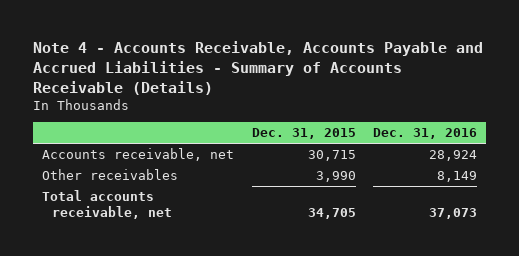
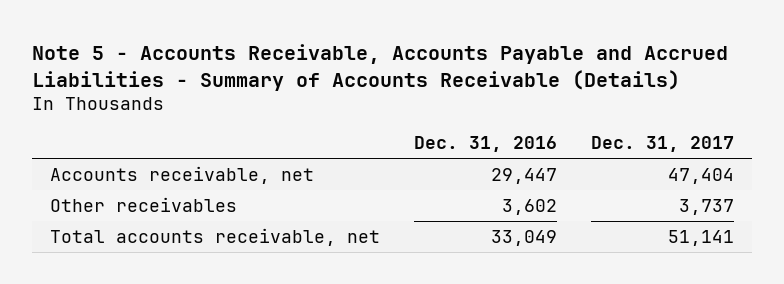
[33,41,484,95] Note 4 - Accounts Receivable, Accounts Payable and Accrued Liabilities - Summary of Accounts Receivable (Details) -> [32,43,729,91] Note 5 - Accounts Receivable, Accounts Payable and Accrued Liabilities - Summary of Accounts Receivable (Details)
[251,128,356,140] Dec. 31, 2015 -> none
none -> [591,136,735,153] Dec. 31, 2017
[429,150,478,162] 28,924 -> [490,167,557,184] 29,447
[437,171,478,183] 8,149 -> [501,198,557,215] 3,602
[429,208,478,220] 37,073 -> [490,229,557,246] 33,049

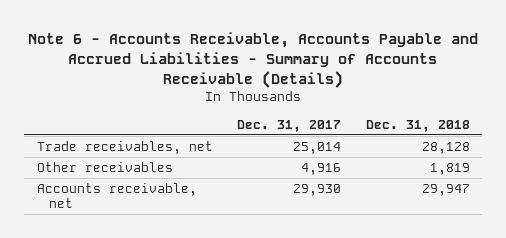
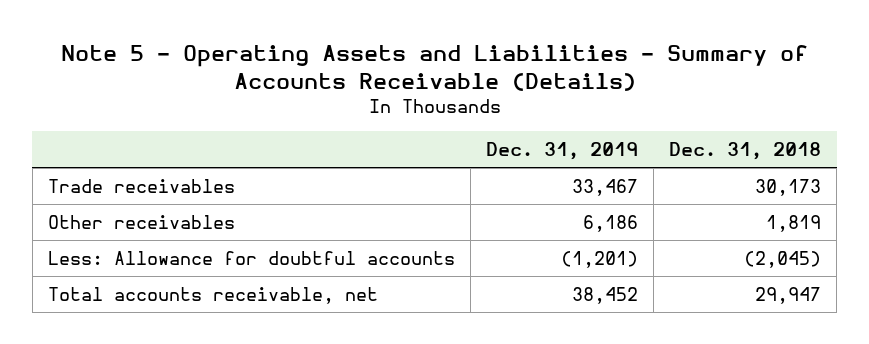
[28,32,479,88] Note 6 - Accounts Receivable, Accounts Payable and Accrued Liabilities - Summary of Accounts Receivable (Details) -> [60,44,808,91] Note 5 - Operating Assets and Liabilities - Summary of Accounts Receivable (Details)
[237,119,342,132] Dec. 31, 2017 -> none
none -> [486,142,639,161] Dec. 31, 2019
[36,141,213,155] Trade receivables, net -> [47,178,235,193] Trade receivables
[421,142,470,155] 28,128 -> [755,178,822,196] 30,173
none -> [47,250,455,265] Less: Allowance for doubtful accounts
[36,183,197,208] Accounts receivable, net -> [47,286,378,304] Total accounts receivable, net

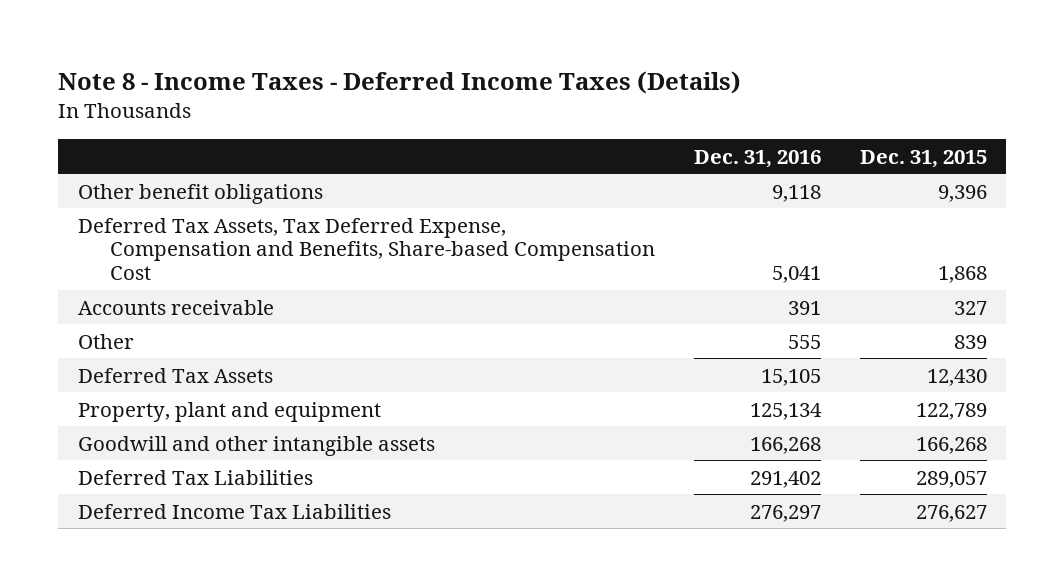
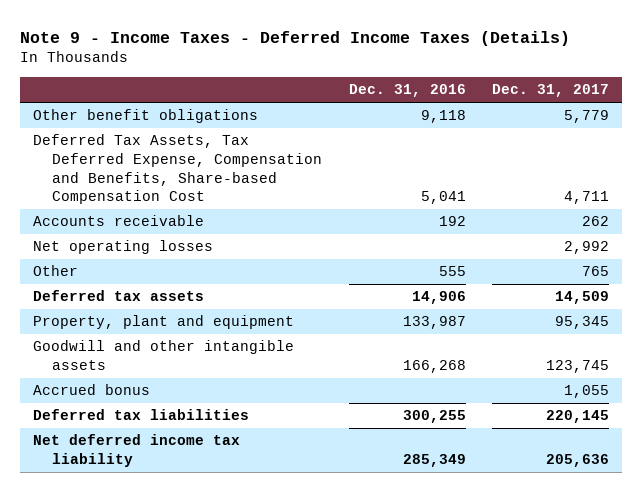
[58,71,742,95] Note 8 - Income Taxes - Deferred Income Taxes (Details) -> [20,30,571,46] Note 9 - Income Taxes - Deferred Income Taxes (Details)
[859,149,987,168] Dec. 31, 2015 -> none
none -> [491,84,609,98] Dec. 31, 2017
[787,300,821,315] 391 -> [438,216,466,227] 192
none -> [33,240,214,255] Net operating losses
[77,367,273,383] Deferred Tax Assets -> [33,290,205,302] Deferred tax assets
[760,368,821,386] 15,105 -> [411,291,466,305] 14,906
[749,402,822,420] 125,134 -> [402,316,466,330] 133,987
none -> [33,384,151,396] Accrued bonus
[77,469,313,485] Deferred Tax Liabilities -> [33,409,250,421] Deferred tax liabilities
[749,470,821,488] 291,402 -> [402,410,466,424] 300,255
[77,503,391,519] Deferred Income Tax Liabilities -> [33,434,241,467] Net deferred income tax liability
[749,504,821,522] 276,297 -> [402,453,466,467] 285,349

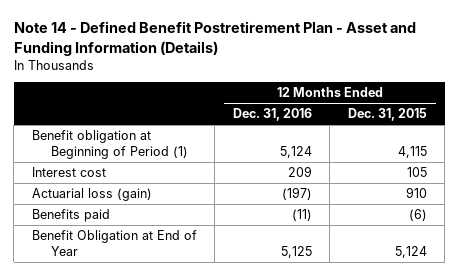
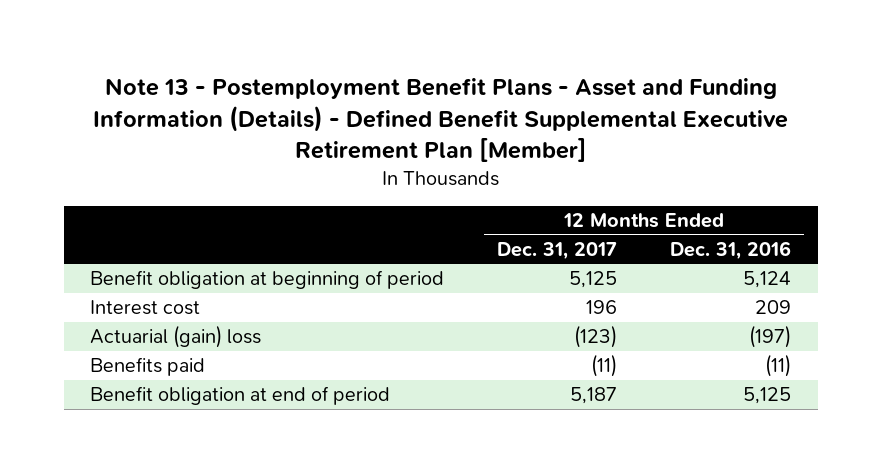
[13,21,416,56] Note 14 - Defined Benefit Postretirement Plan - Asset and Funding Information (Details) -> [92,78,788,162] Note 13 - Postemployment Benefit Plans - Asset and Funding Information (Details) - Defined Benefit Supplemental Executive Retirement Plan [Member]
[347,108,427,122] Dec. 31, 2015 -> none
none -> [497,241,618,260] Dec. 31, 2017
[31,130,188,160] Benefit obligation at Beginning of Period (1) -> [90,270,445,290] Benefit obligation at beginning of period
[31,188,152,202] Actuarial loss (gain) -> [90,325,262,349] Actuarial (gain) loss
[31,230,197,257] Benefit Obligation at End of Year -> [90,386,391,406] Benefit obligation at end of period

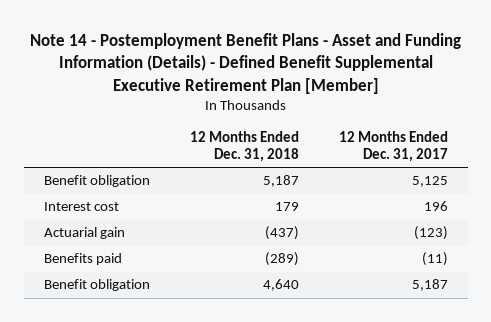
[92,78,788,162] Note 13 - Postemployment Benefit Plans - Asset and Funding Information (Details) - Defined Benefit Supplemental Executive Retirement Plan [Member] -> [29,32,461,94] Note 14 - Postemployment Benefit Plans - Asset and Funding Information (Details) - Defined Benefit Supplemental Executive Retirement Plan [Member]
[670,240,792,260] Dec. 31, 2016 -> none
none -> [189,131,299,162] 12 Months Ended Dec. 31, 2018
[90,270,445,290] Benefit obligation at beginning of period -> [43,175,150,188] Benefit obligation
[90,325,262,349] Actuarial (gain) loss -> [43,227,125,240] Actuarial gain
[90,386,391,406] Benefit obligation at end of period -> [43,279,150,292] Benefit obligation

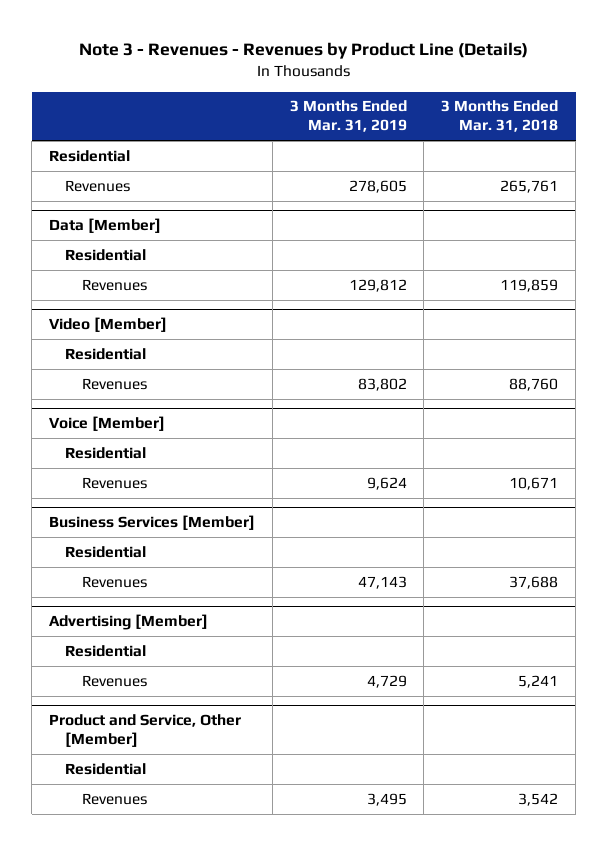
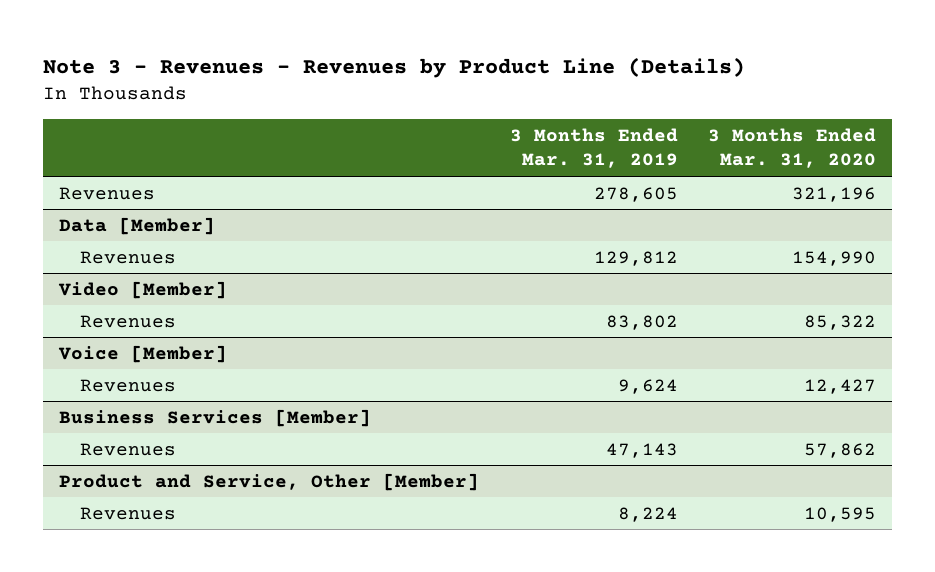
[441,100,559,133] 3 Months Ended Mar. 31, 2018 -> none
none -> [708,127,877,169] 3 Months Ended Mar. 31, 2020
[48,149,130,162] Residential -> none
[65,248,147,261] Residential -> none
[65,347,147,360] Residential -> none
[65,446,147,459] Residential -> none
[65,545,147,558] Residential -> none
[48,614,208,631] Advertising [Member] -> none
[65,644,147,657] Residential -> none
[81,674,147,687] Revenues -> none
[65,762,147,775] Residential -> none
[366,792,407,806] 3,495 -> [617,506,678,522] 8,224

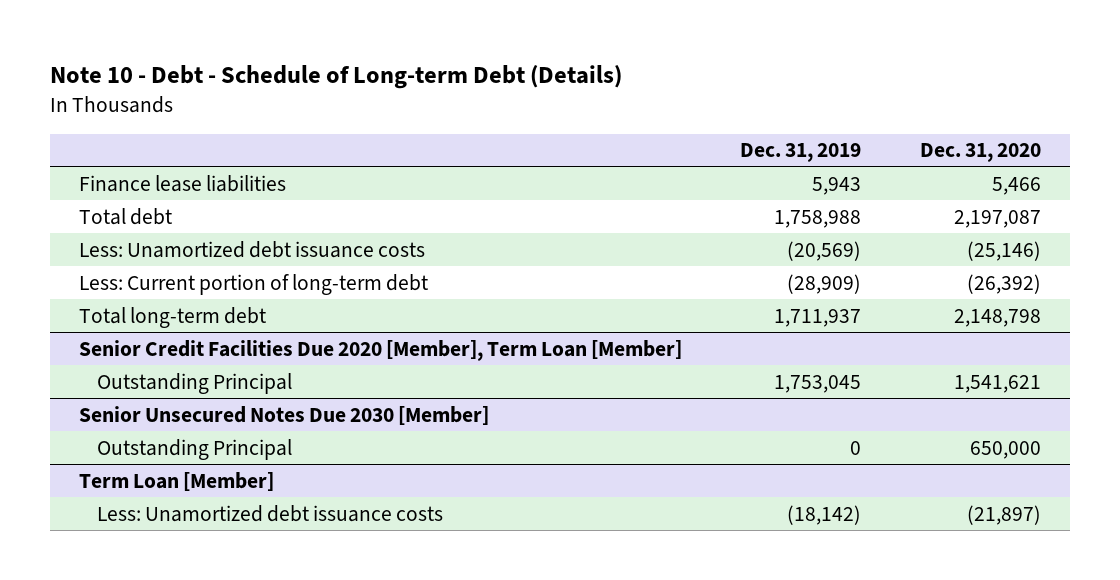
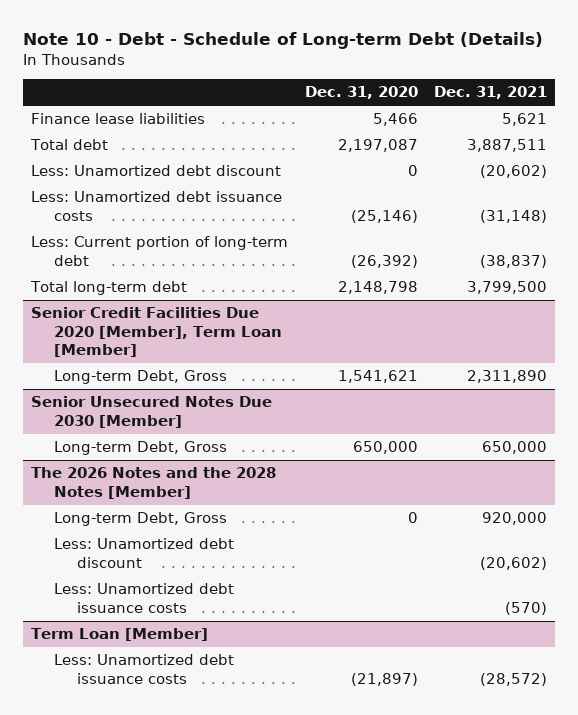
[740,143,862,163] Dec. 31, 2019 -> none
none -> [433,86,547,100] Dec. 31, 2021
none -> [31,165,282,177] Less: Unamortized debt discount
[97,372,293,394] Outstanding Principal -> [54,370,228,385] Long-term Debt, Gross
[97,438,293,460] Outstanding Principal -> [54,441,228,456] Long-term Debt, Gross
none -> [31,467,277,499] The 2026 Notes and the 2028 Notes [Member]
none -> [54,512,228,527] Long-term Debt, Gross
none -> [54,538,235,568] Less: Unamortized debt discount
none -> [54,583,235,613] Less: Unamortized debt issuance costs

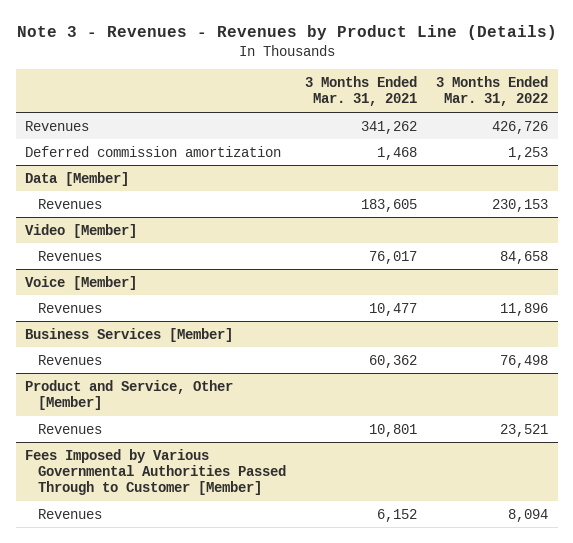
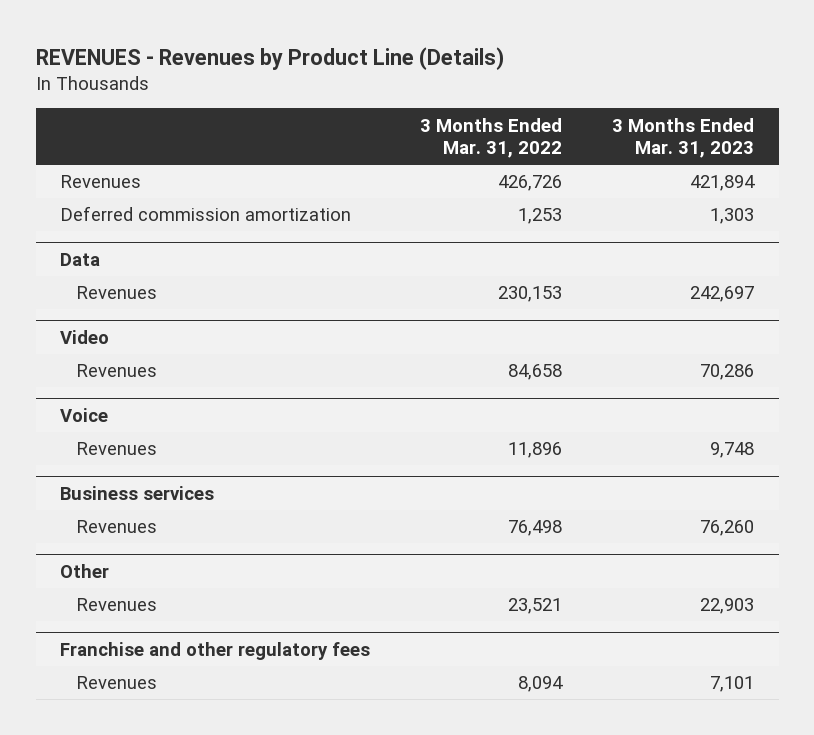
[16,24,557,40] Note 3 - Revenues - Revenues by Product Line (Details) -> [35,46,504,70] REVENUES - Revenues by Product Line (Details)
[305,76,418,107] 3 Months Ended Mar. 31, 2021 -> none
none -> [611,117,754,159] 3 Months Ended Mar. 31, 2023
[25,171,130,186] Data [Member] -> [60,252,101,266] Data
[25,223,138,238] Video [Member] -> [60,329,110,344] Video
[25,275,138,290] Voice [Member] -> [60,407,109,422] Voice
[25,327,234,342] Business Services [Member] -> [60,485,215,500] Business services
[25,379,234,411] Product and Service, Other [Member] -> [60,563,110,578] Other
[25,448,287,496] Fees Imposed by Various Governmental Authorities Passed Through to Customer [Member] -> [60,641,371,660] Franchise and other regulatory fees

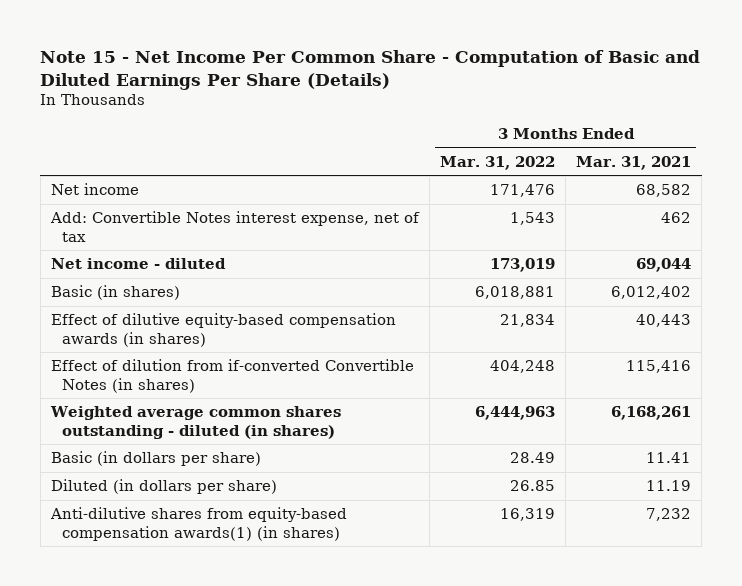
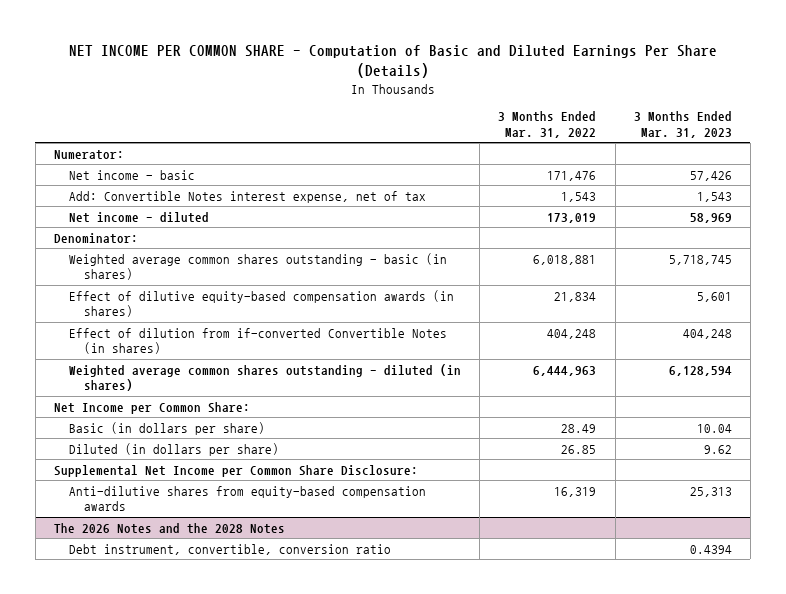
[40,49,701,90] Note 15 - Net Income Per Common Share - Computation of Basic and Diluted Earnings Per Share (Details) -> [68,45,717,79] NET INCOME PER COMMON SHARE - Computation of Basic and Diluted Earnings Per Share (Details)
[576,155,692,170] Mar. 31, 2021 -> none
none -> [633,111,732,138] 3 Months Ended Mar. 31, 2023
none -> [53,149,124,160] Numerator:
[50,183,139,196] Net income -> [69,169,196,180] Net income - basic
none -> [53,232,138,244] Denominator:
[50,285,180,301] Basic (in shares) -> [69,252,448,281] Weighted average common shares outstanding - basic (in shares)
none -> [53,401,250,414] Net Income per Common Share:
none -> [53,464,418,477] Supplemental Net Income per Common Share Disclosure:
[49,507,347,541] Anti-dilutive shares from equity-based compensation awards(1) (in shares) -> [69,485,427,512] Anti-dilutive shares from equity-based compensation awards
none -> [53,522,285,534] The 2026 Notes and the 2028 Notes
none -> [69,543,392,555] Debt instrument, convertible, conversion ratio

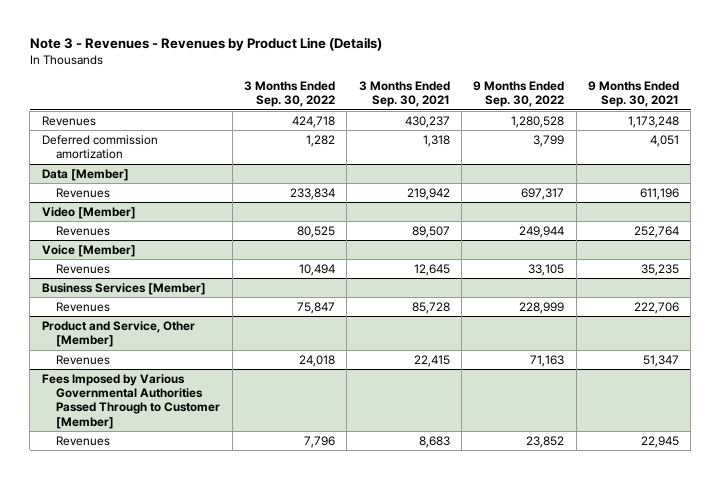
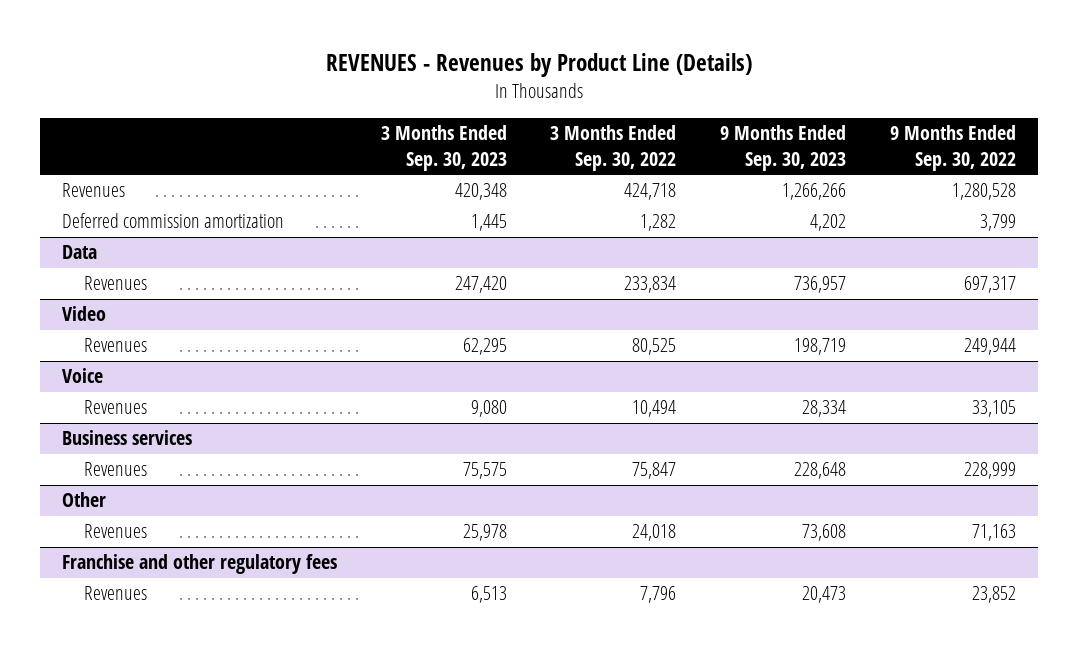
[29,37,382,52] Note 3 - Revenues - Revenues by Product Line (Details) -> [325,53,752,78] REVENUES - Revenues by Product Line (Details)
[358,81,450,108] 3 Months Ended Sep. 30, 2021 -> none
[587,81,679,108] 9 Months Ended Sep. 30, 2021 -> none
none -> [380,125,507,171] 3 Months Ended Sep. 30, 2023
none -> [720,125,847,171] 9 Months Ended Sep. 30, 2023
[41,168,129,181] Data [Member] -> [62,245,98,260] Data
[41,206,136,219] Video [Member] -> [62,306,107,322] Video
[41,244,136,257] Voice [Member] -> [62,368,104,384] Voice
[41,282,206,295] Business Services [Member] -> [62,430,193,446] Business services
[41,320,195,348] Product and Service, Other [Member] -> [62,492,107,508] Other
[41,373,221,429] Fees Imposed by Various Governmental Authorities Passed Through to Customer [Member] -> [62,554,338,575] Franchise and other regulatory fees

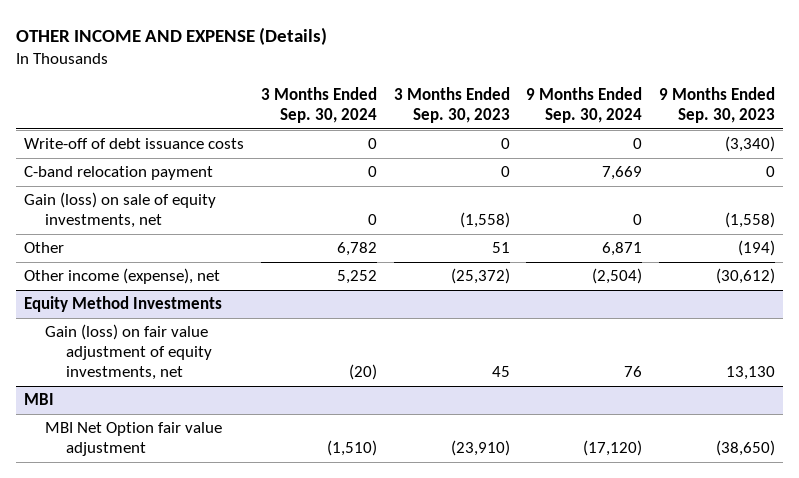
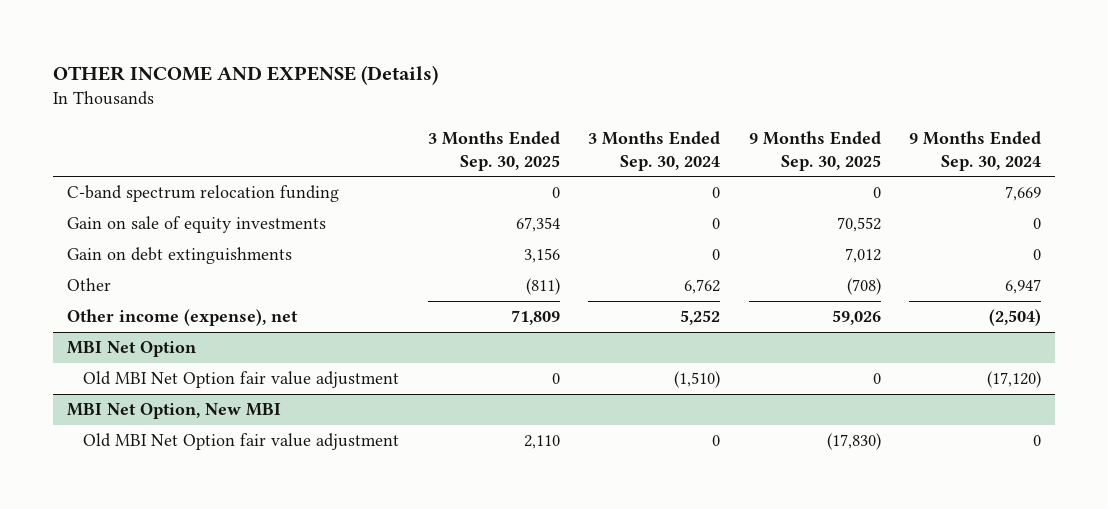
[393,87,510,124] 3 Months Ended Sep. 30, 2023 -> none
[658,87,775,124] 9 Months Ended Sep. 30, 2023 -> none
none -> [427,130,560,171] 3 Months Ended Sep. 30, 2025
none -> [748,130,881,171] 9 Months Ended Sep. 30, 2025
[24,138,245,150] Write-off of debt issuance costs -> none
[24,166,214,181] C-band relocation payment -> [66,185,339,203] C-band spectrum relocation funding
[24,192,217,229] Gain (loss) on sale of equity investments, net -> [66,216,326,234] Gain on sale of equity investments
none -> [66,247,292,265] Gain on debt extinguishments
[337,242,378,257] 6,782 -> [684,279,721,295] 6,762
[602,242,643,257] 6,871 -> [1005,279,1042,295] 6,947
[24,296,223,313] Equity Method Investments -> none
[45,324,213,381] Gain (loss) on fair value adjustment of equity investments, net -> none
[24,393,55,406] MBI -> [66,341,196,358] MBI Net Option
[45,422,223,457] MBI Net Option fair value adjustment -> [83,371,400,389] Old MBI Net Option fair value adjustment
none -> [66,403,281,420] MBI Net Option, New MBI
none -> [83,433,400,451] Old MBI Net Option fair value adjustment

